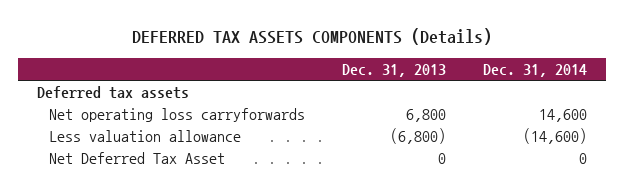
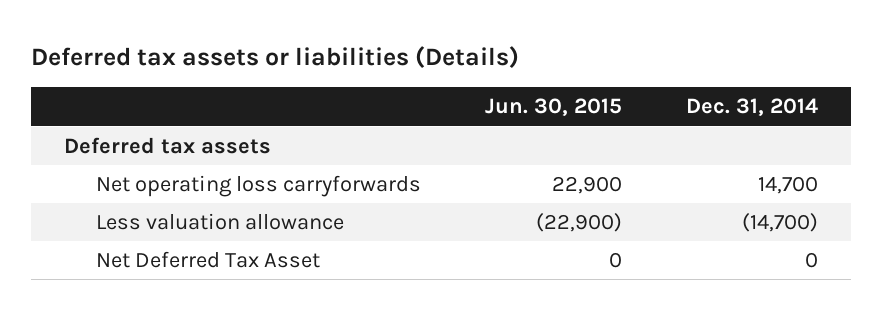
[131,28,492,46] DEFERRED TAX ASSETS COMPONENTS (Details) -> [31,46,520,69] Deferred tax assets or liabilities (Details)
[342,64,447,78] Dec. 31, 2013 -> none
none -> [485,98,623,117] Jun. 30, 2015
[539,109,588,123] 14,600 -> [758,176,819,195] 14,700
[523,128,588,145] (14,600) -> [742,213,819,233] (14,700)

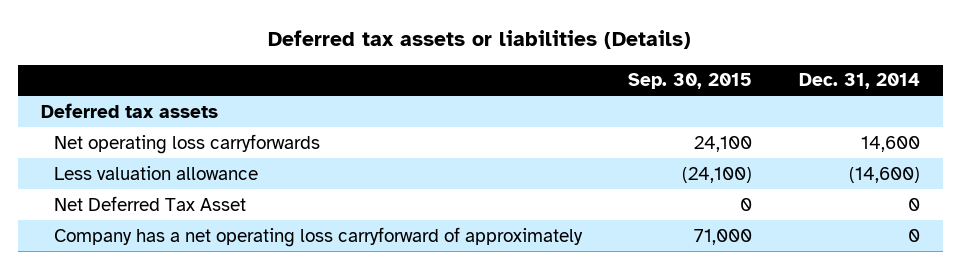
[485,98,623,117] Jun. 30, 2015 -> none
none -> [628,73,753,90] Sep. 30, 2015
[758,176,819,195] 14,700 -> [860,135,920,152] 14,600
[742,213,819,233] (14,700) -> [848,166,920,183] (14,600)
none -> [53,226,583,247] Company has a net operating loss carryforward of approximately

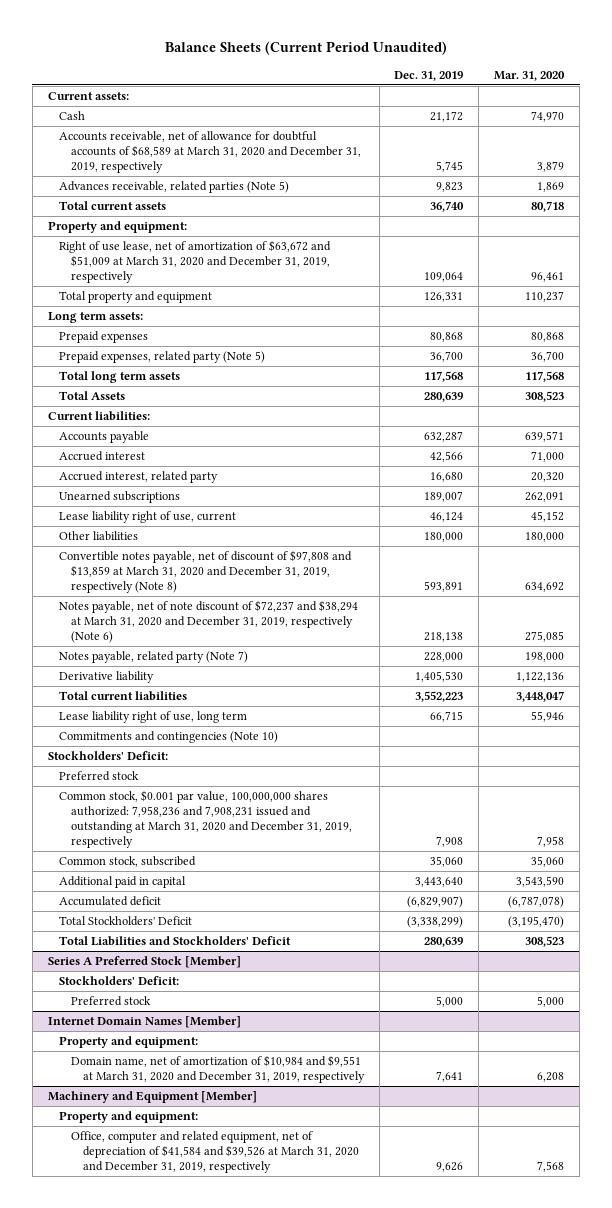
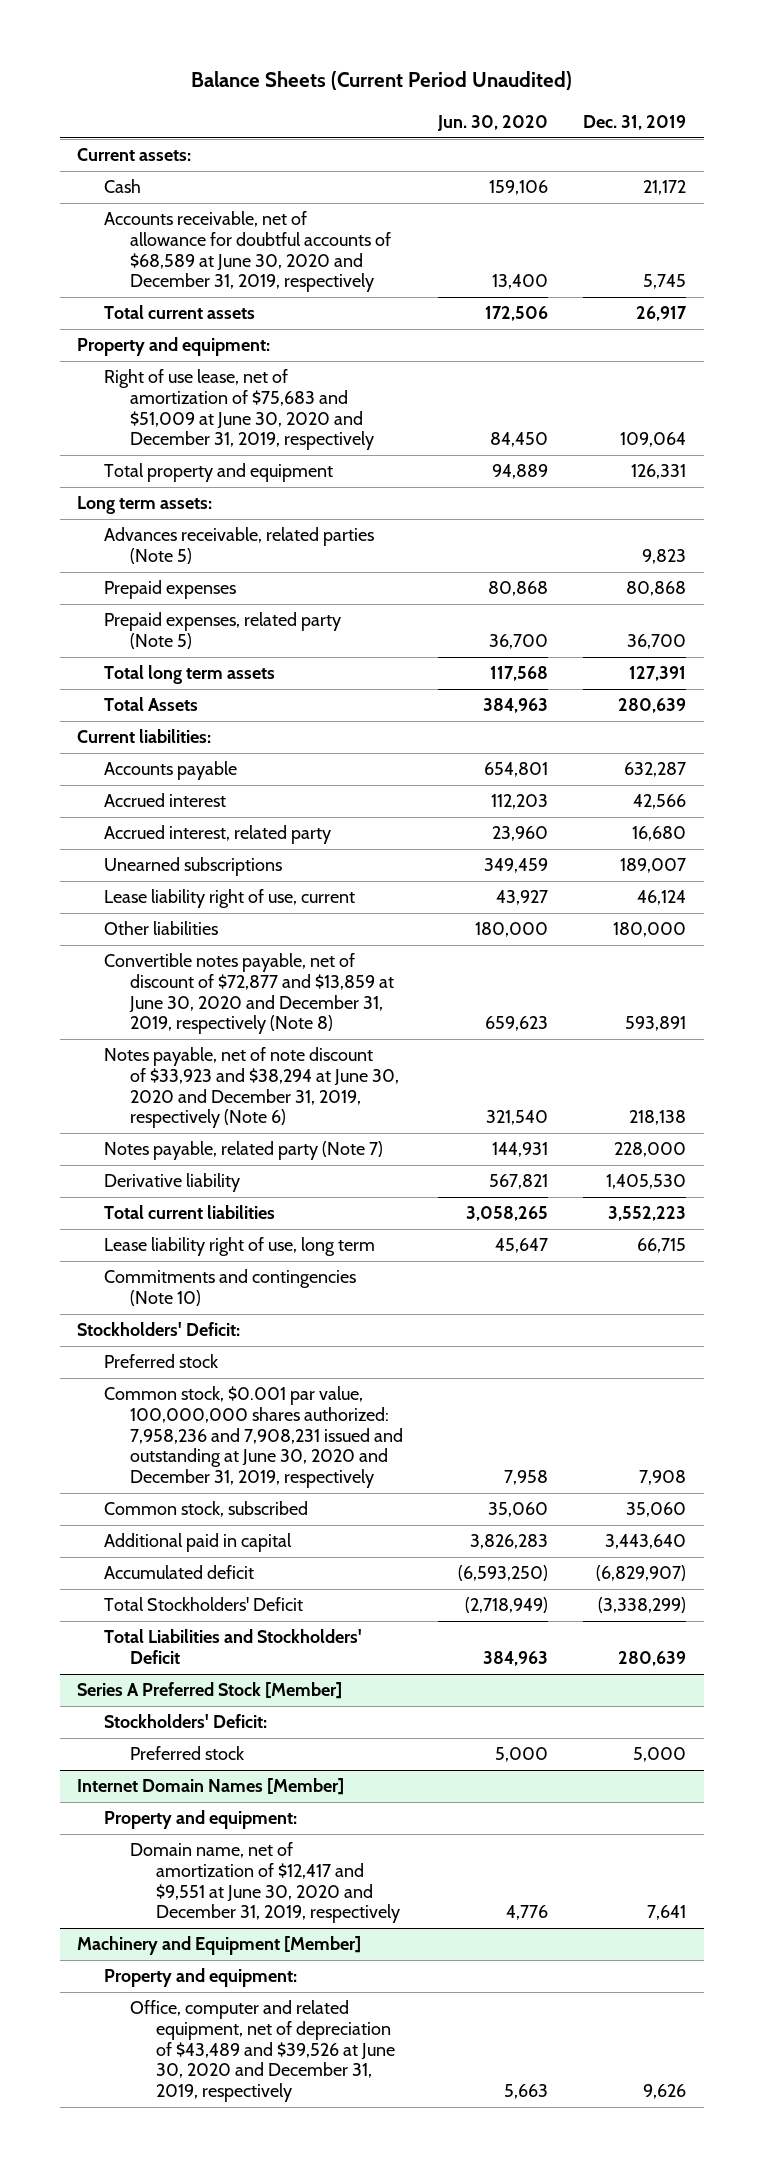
[494,71,566,82] Mar. 31, 2020 -> none
none -> [437,114,549,131] Jun. 30, 2020
[59,131,362,173] Accounts receivable, net of allowance for doubtful accounts of $68,589 at March 31, 2020 and December 31, 2019, respectively -> [103,211,391,293] Accounts receivable, net of allowance for doubtful accounts of $68,589 at June 30, 2020 and December 31, 2019, respectively
[430,201,465,213] 36,740 -> [636,306,688,322] 26,917
[59,240,332,283] Right of use lease, net of amortization of $63,672 and $51,009 at March 31, 2020 and December 31, 2019, respectively -> [103,369,374,451] Right of use lease, net of amortization of $75,683 and $51,009 at June 30, 2020 and December 31, 2019, respectively
[59,181,290,194] Advances receivable, related parties (Note 5) -> [103,527,374,564] Advances receivable, related parties (Note 5)
[424,371,464,383] 117,568 -> [629,666,687,682] 127,391
[59,550,353,593] Convertible notes payable, net of discount of $97,808 and $13,859 at March 31, 2020 and December 31, 2019, respectively (Note 8) -> [103,953,394,1035] Convertible notes payable, net of discount of $72,877 and $13,859 at June 30, 2020 and December 31, 2019, respectively (Note 8)
[59,600,359,643] Notes payable, net of note discount of $72,237 and $38,294 at March 31, 2020 and December 31, 2019, respectively (Note 6) -> [103,1047,399,1129] Notes payable, net of note discount of $33,923 and $38,294 at June 30, 2020 and December 31, 2019, respectively (Note 6)
[59,790,353,848] Common stock, $0.001 par value, 100,000,000 shares authorized: 7,958,236 and 7,908,231 issued and outstanding at March 31, 2020 and December 31, 2019, respectively -> [103,1386,403,1488] Common stock, $0.001 par value, 100,000,000 shares authorized: 7,958,236 and 7,908,231 issued and outstanding at June 30, 2020 and December 31, 2019, respectively
[71,1055,365,1084] Domain name, net of amortization of $10,984 and $9,551 at March 31, 2020 and December 31, 2019, respectively -> [129,1842,401,1924] Domain name, net of amortization of $12,417 and $9,551 at June 30, 2020 and December 31, 2019, respectively
[71,1131,359,1173] Office, computer and related equipment, net of depreciation of $41,584 and $39,526 at March 31, 2020 and December 31, 2019, respectively -> [129,2000,396,2102] Office, computer and related equipment, net of depreciation of $43,489 and $39,526 at June 30, 2020 and December 31, 2019, respectively

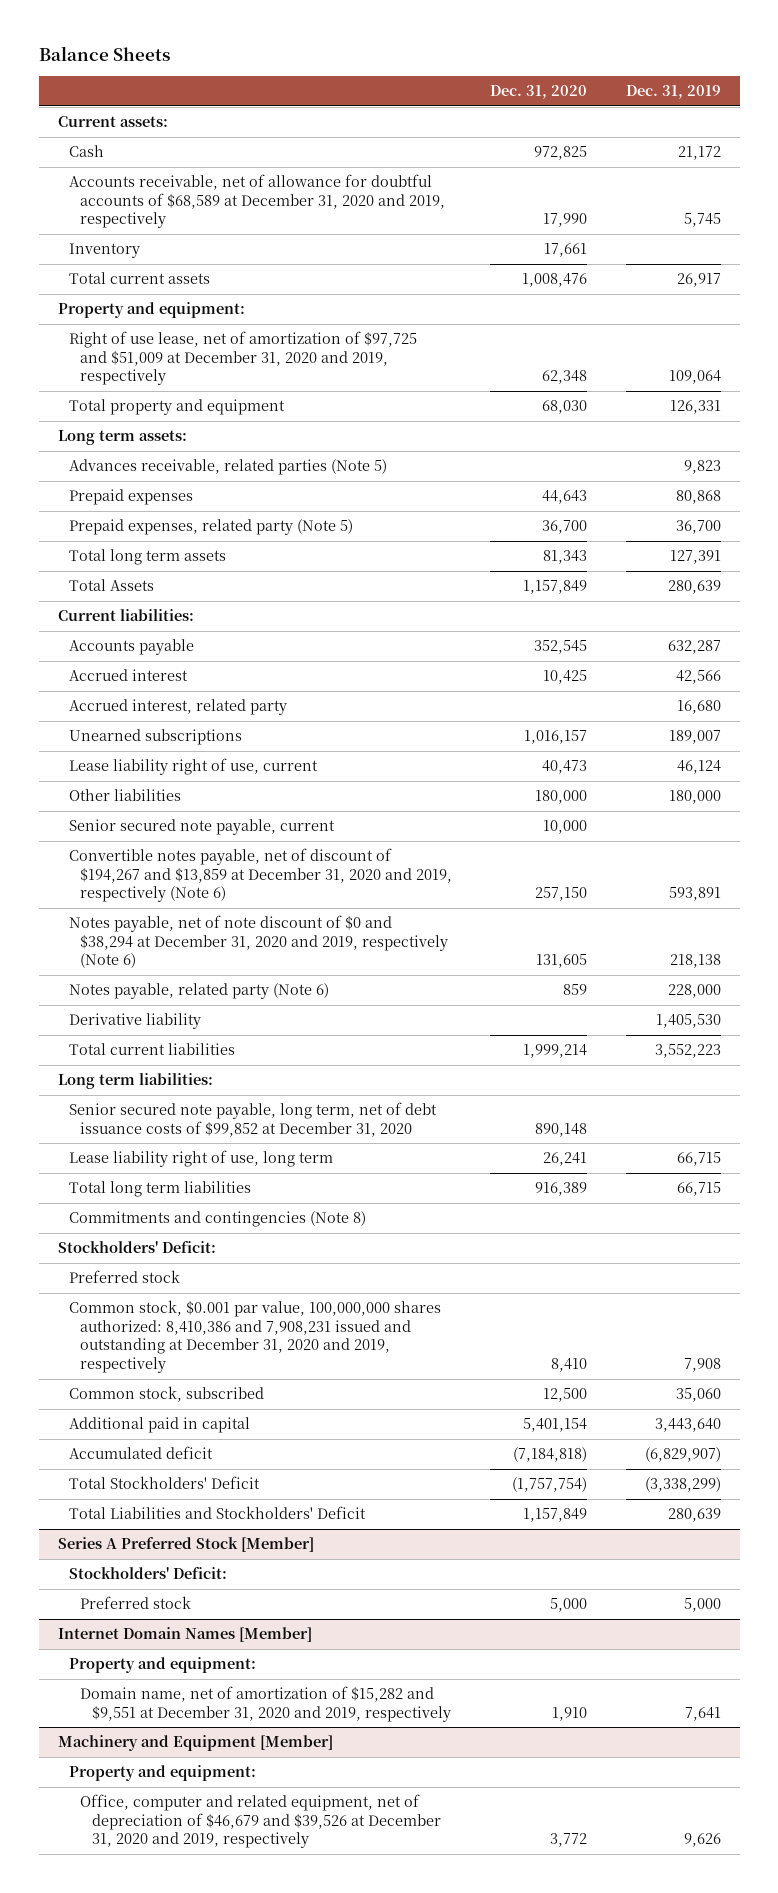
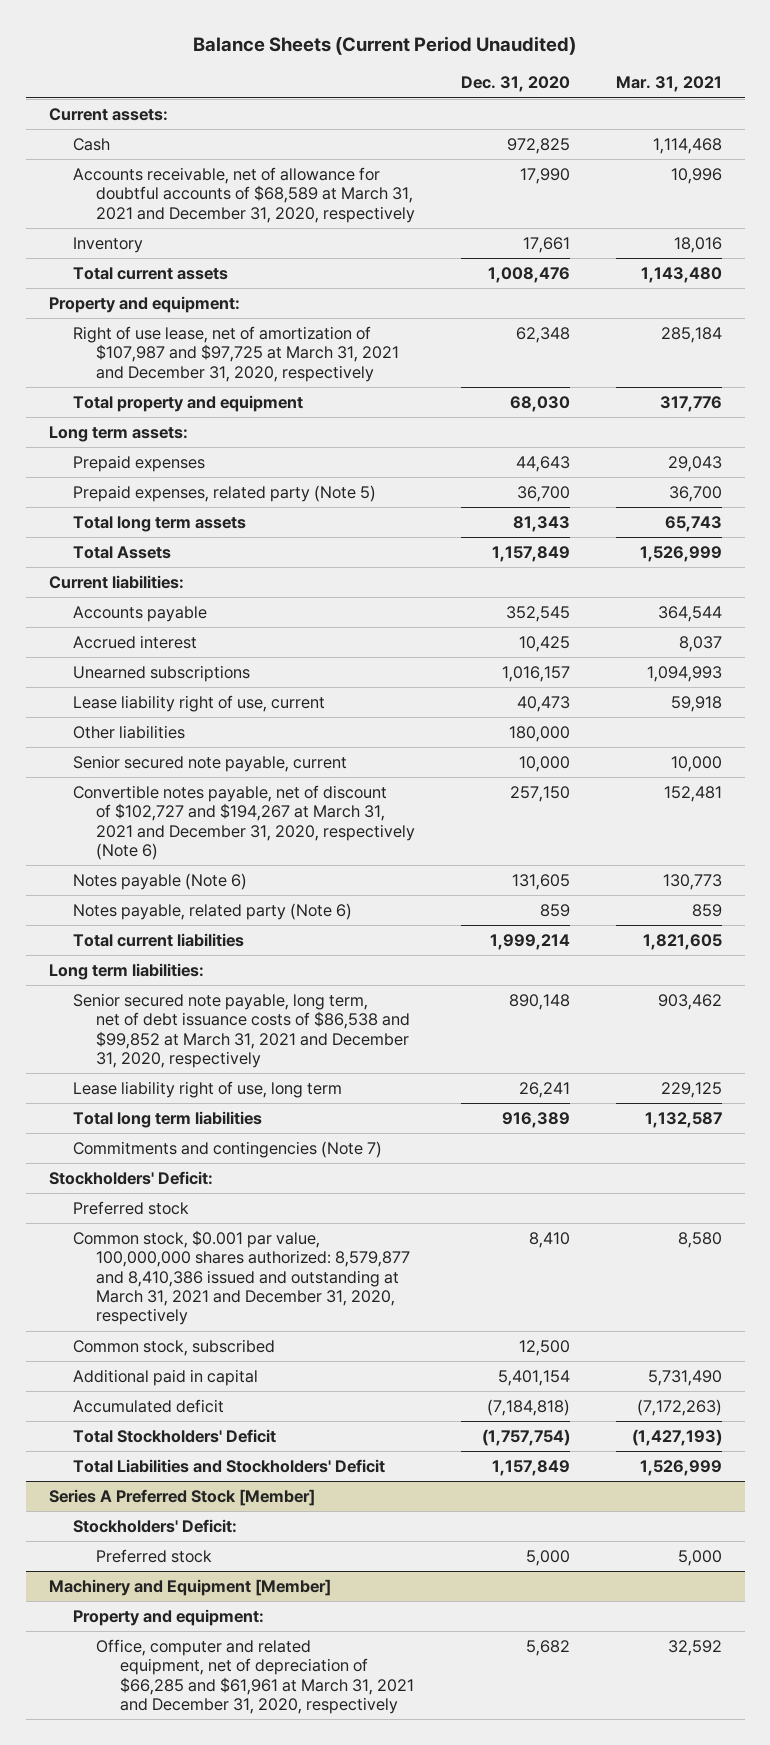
[38,46,170,62] Balance Sheets -> [193,36,577,56] Balance Sheets (Current Period Unaudited)
[625,85,721,100] Dec. 31, 2019 -> none
none -> [615,76,722,93] Mar. 31, 2021
[69,174,446,229] Accounts receivable, net of allowance for doubtful accounts of $68,589 at December 31, 2020 and 2019, respectively -> [72,166,416,223] Accounts receivable, net of allowance for doubtful accounts of $68,589 at March 31, 2021 and December 31, 2020, respectively
[69,331,418,386] Right of use lease, net of amortization of $97,725 and $51,009 at December 31, 2020 and 2019, respectively -> [72,325,400,382] Right of use lease, net of amortization of $107,987 and $97,725 at March 31, 2021 and December 31, 2020, respectively
[69,459,388,476] Advances receivable, related parties (Note 5) -> none
[69,699,288,716] Accrued interest, related party -> none
[69,848,453,903] Convertible notes payable, net of discount of $194,267 and $13,859 at December 31, 2020 and 2019, respectively (Note 6) -> [72,784,416,860] Convertible notes payable, net of discount of $102,727 and $194,267 at March 31, 2021 and December 31, 2020, respectively (Note 6)
[69,915,449,969] Notes payable, net of note discount of $0 and $38,294 at December 31, 2020 and 2019, respectively (Note 6) -> [72,872,247,890] Notes payable (Note 6)
[69,1013,202,1030] Derivative liability -> none
[69,1102,438,1137] Senior secured note payable, long term, net of debt issuance costs of $99,852 at December 31, 2020 -> [72,992,411,1068] Senior secured note payable, long term, net of debt issuance costs of $86,538 and $99,852 at March 31, 2021 and December 31, 2020, respectively
[69,1211,367,1228] Commitments and contingencies (Note 8) -> [72,1140,382,1158] Commitments and contingencies (Note 7)
[69,1300,442,1374] Common stock, $0.001 par value, 100,000,000 shares authorized: 8,410,386 and 7,908,231 issued and outstanding at December 31, 2020 and 2019, respectively -> [72,1229,411,1326] Common stock, $0.001 par value, 100,000,000 shares authorized: 8,579,877 and 8,410,386 issued and outstanding at March 31, 2021 and December 31, 2020, respectively
[57,1627,312,1643] Internet Domain Names [Member] -> none
[69,1657,257,1674] Property and equipment: -> none
[80,1686,451,1722] Domain name, net of amortization of $15,282 and $9,551 at December 31, 2020 and 2019, respectively -> none
[80,1794,441,1849] Office, computer and related equipment, net of depreciation of $46,679 and $39,526 at December 31, 2020 and 2019, respectively -> [96,1638,415,1714] Office, computer and related equipment, net of depreciation of $66,285 and $61,961 at March 31, 2021 and December 31, 2020, respectively
[550,1833,588,1848] 3,772 -> [526,1639,571,1656] 5,682

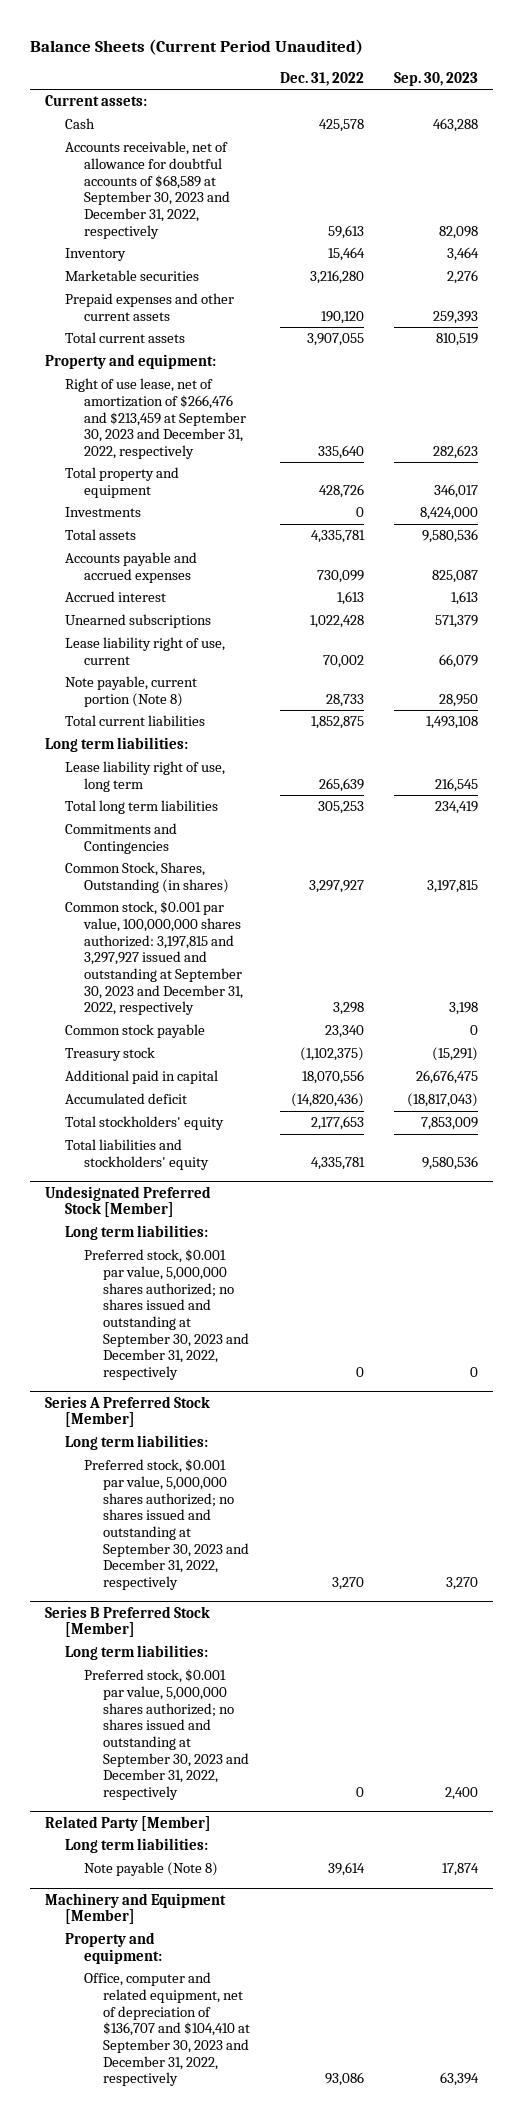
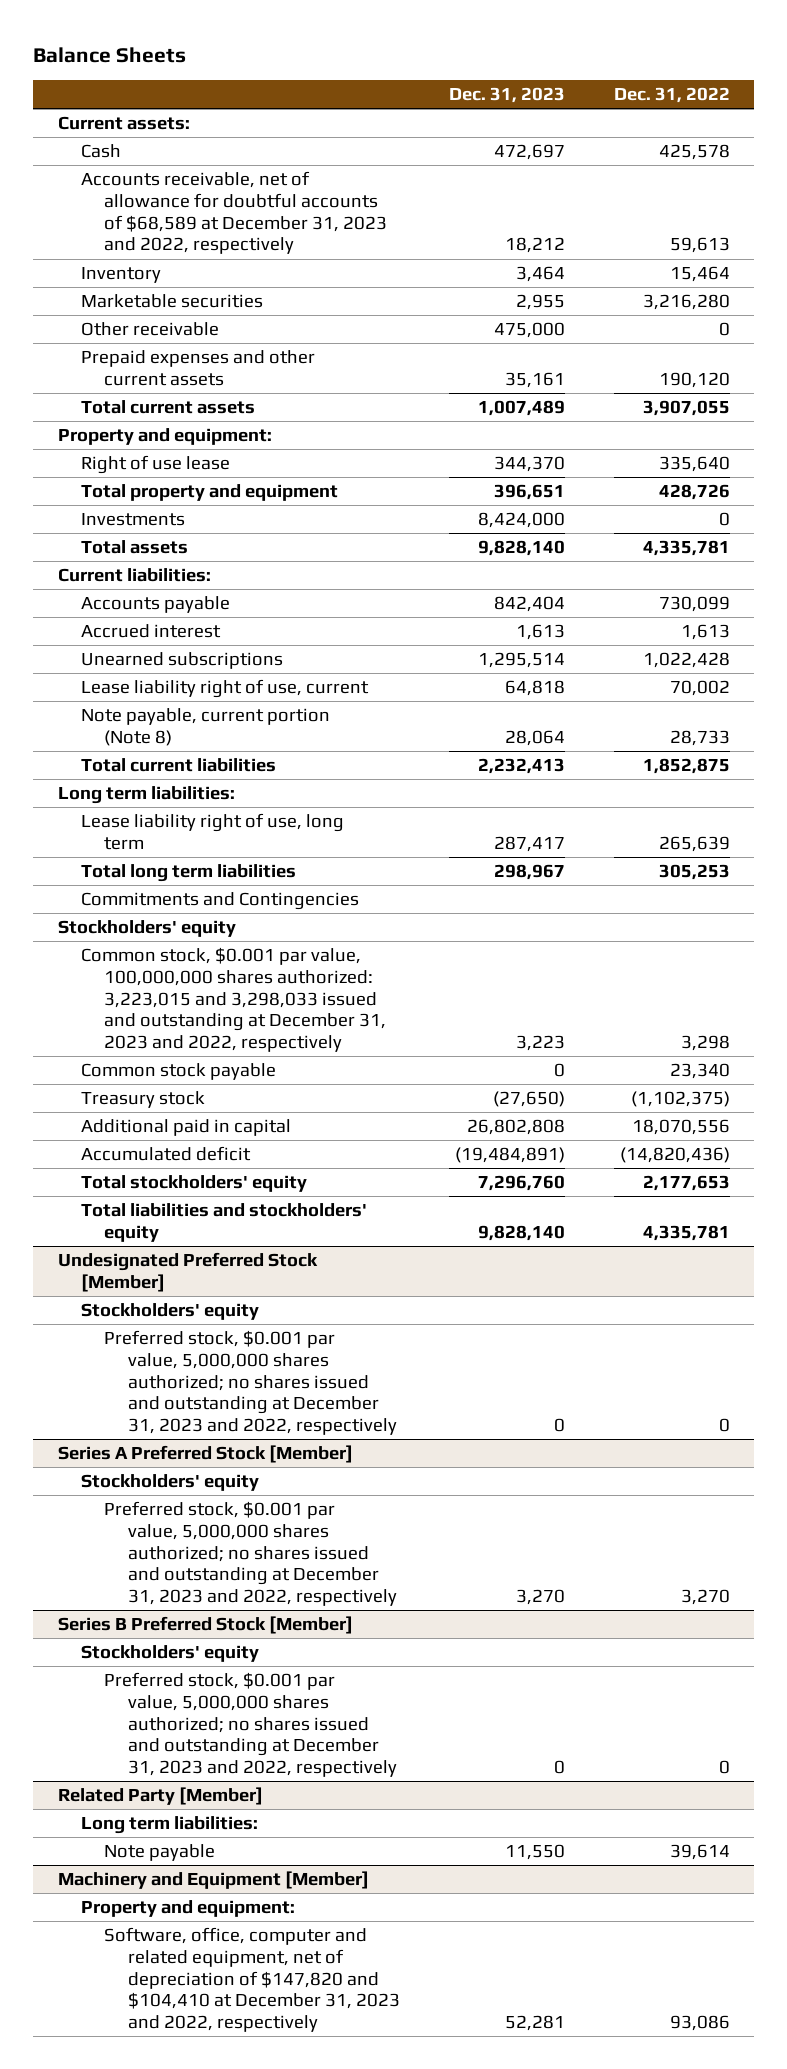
[30,39,364,56] Balance Sheets (Current Period Unaudited) -> [33,46,187,63] Balance Sheets
[394,72,479,87] Sep. 30, 2023 -> none
none -> [448,87,565,104] Dec. 31, 2023
[64,141,230,239] Accounts receivable, net of allowance for doubtful accounts of $68,589 at September 30, 2023 and December 31, 2022, respectively -> [81,170,388,255] Accounts receivable, net of allowance for doubtful accounts of $68,589 at December 31, 2023 and 2022, respectively
none -> [81,321,220,336] Other receivable
[64,378,246,459] Right of use lease, net of amortization of $266,476 and $213,459 at September 30, 2023 and December 31, 2022, respectively -> [81,454,231,474] Right of use lease
none -> [57,567,211,582] Current liabilities:
[64,552,197,583] Accounts payable and accrued expenses -> [81,595,231,613] Accounts payable
[64,862,229,893] Common Stock, Shares, Outstanding (in shares) -> none
none -> [57,919,236,937] Stockholders' equity
[64,901,243,1016] Common stock, $0.001 par value, 100,000,000 shares authorized: 3,197,815 and 3,297,927 issued and outstanding at September 30, 2023 and December 31, 2022, respectively -> [81,946,387,1053] Common stock, $0.001 par value, 100,000,000 shares authorized: 3,223,015 and 3,298,033 issued and outstanding at December 31, 2023 and 2022, respectively
[64,1225,208,1241] Long term liabilities: -> none
none -> [81,1302,260,1320] Stockholders' equity
[83,1249,250,1380] Preferred stock, $0.001 par value, 5,000,000 shares authorized; no shares issued and outstanding at September 30, 2023 and December 31, 2022, respectively -> [104,1329,397,1436] Preferred stock, $0.001 par value, 5,000,000 shares authorized; no shares issued and outstanding at December 31, 2023 and 2022, respectively
[64,1435,208,1451] Long term liabilities: -> none
none -> [81,1473,260,1491] Stockholders' equity
[83,1459,250,1590] Preferred stock, $0.001 par value, 5,000,000 shares authorized; no shares issued and outstanding at September 30, 2023 and December 31, 2022, respectively -> [104,1500,397,1607] Preferred stock, $0.001 par value, 5,000,000 shares authorized; no shares issued and outstanding at December 31, 2023 and 2022, respectively
[64,1645,208,1661] Long term liabilities: -> none
none -> [81,1644,260,1662] Stockholders' equity
[83,1669,250,1800] Preferred stock, $0.001 par value, 5,000,000 shares authorized; no shares issued and outstanding at September 30, 2023 and December 31, 2022, respectively -> [104,1671,397,1778] Preferred stock, $0.001 par value, 5,000,000 shares authorized; no shares issued and outstanding at December 31, 2023 and 2022, respectively
[83,1862,218,1877] Note payable (Note 8) -> [104,1843,216,1861] Note payable
[83,1972,251,2087] Office, computer and related equipment, net of depreciation of $136,707 and $104,410 at September 30, 2023 and December 31, 2022, respectively -> [104,1926,400,2033] Software, office, computer and related equipment, net of depreciation of $147,820 and $104,410 at December 31, 2023 and 2022, respectively

